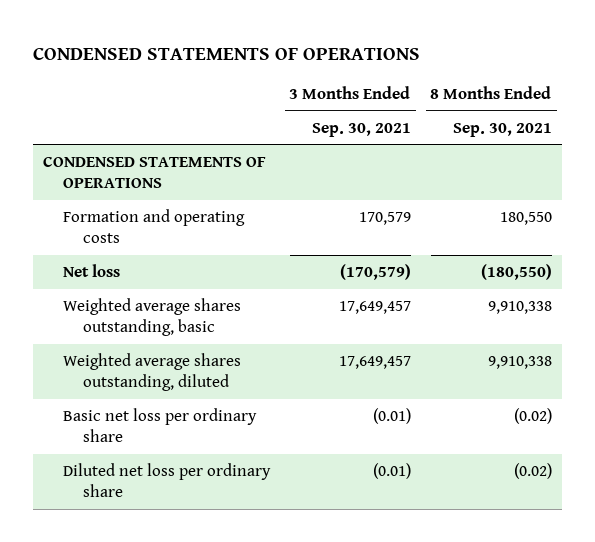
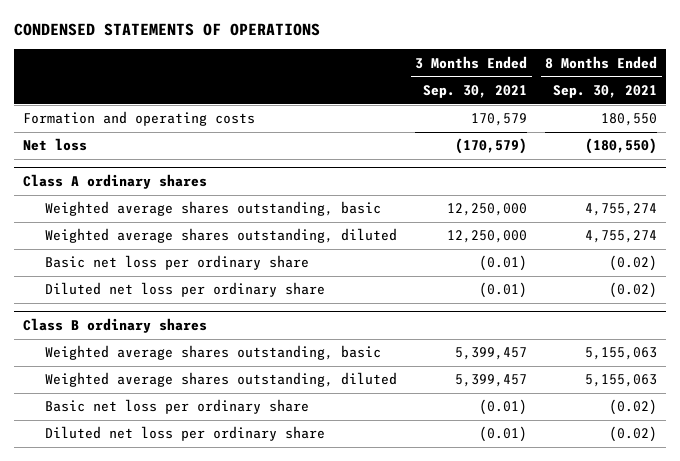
[43,156,267,188] CONDENSED STATEMENTS OF OPERATIONS -> none
none -> [22,174,207,190] Class A ordinary shares
[338,301,411,315] 17,649,457 -> [447,203,528,217] 12,250,000
[487,301,552,315] 9,910,338 -> [585,203,658,217] 4,755,274
[338,356,411,370] 17,649,457 -> [447,230,528,244] 12,250,000
[487,356,552,370] 9,910,338 -> [585,230,658,244] 4,755,274
none -> [22,318,207,334] Class B ordinary shares
none -> [45,345,382,361] Weighted average shares outstanding, basic
none -> [45,372,398,388] Weighted average shares outstanding, diluted
none -> [45,399,310,415] Basic net loss per ordinary share
none -> [45,426,326,442] Diluted net loss per ordinary share

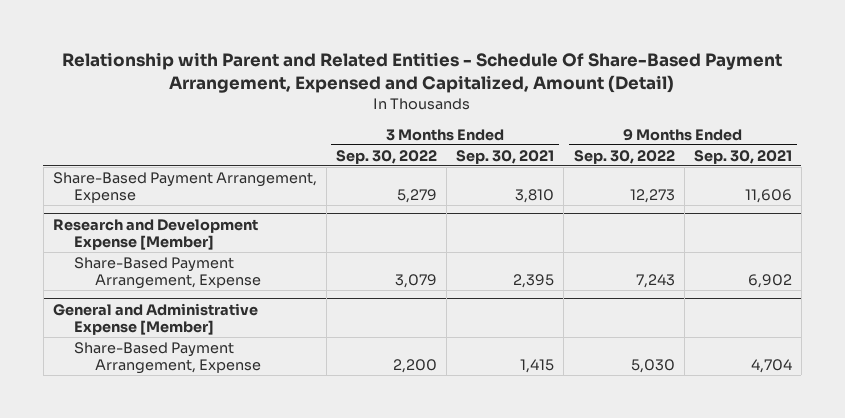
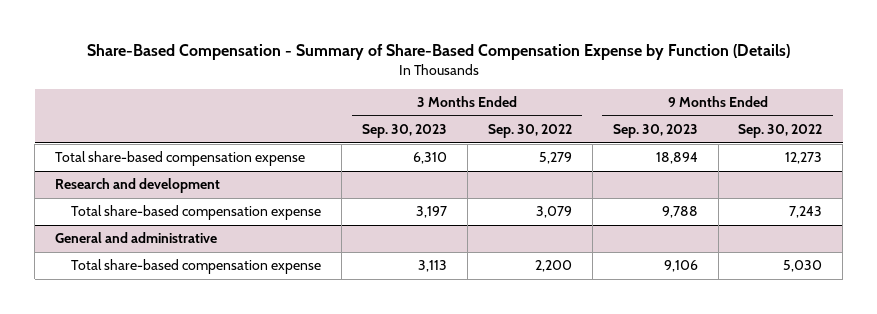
[62,52,783,94] Relationship with Parent and Related Entities - Schedule Of Share-Based Payment Arrangement, Expensed and Capitalized, Amount (Detail) -> [86,44,790,61] Share-Based Compensation - Summary of Share-Based Compensation Expense by Function (Details)
[456,149,555,164] Sep. 30, 2021 -> none
[693,149,792,164] Sep. 30, 2021 -> none
none -> [362,124,448,139] Sep. 30, 2023
none -> [612,124,698,139] Sep. 30, 2023
[52,171,317,204] Share-Based Payment Arrangement, Expense -> [55,151,306,167] Total share-based compensation expense
[52,218,258,250] Research and Development Expense [Member] -> [55,178,221,194] Research and development
[73,256,261,290] Share-Based Payment Arrangement, Expense -> [71,205,322,221] Total share-based compensation expense
[52,302,258,335] General and Administrative Expense [Member] -> [55,232,218,244] General and administrative
[73,341,261,375] Share-Based Payment Arrangement, Expense -> [71,259,322,275] Total share-based compensation expense

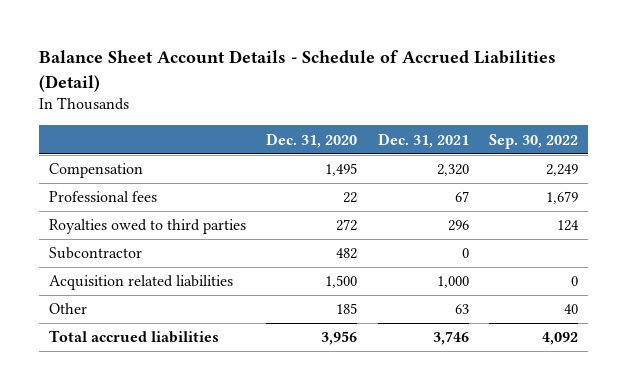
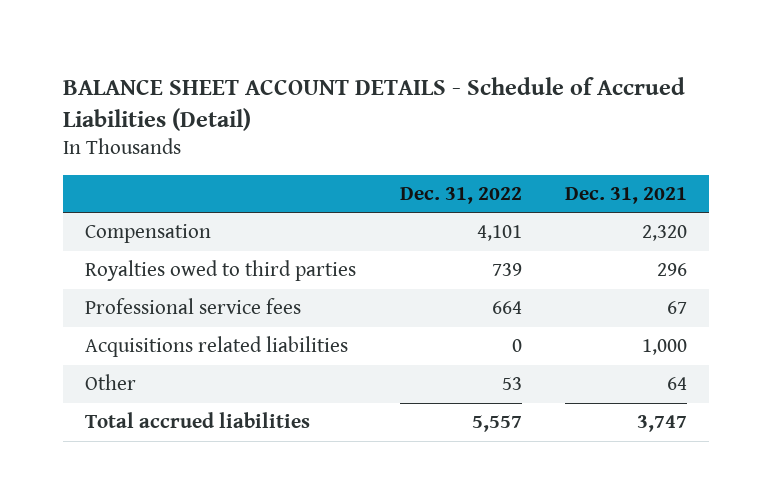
[38,50,556,92] Balance Sheet Account Details - Schedule of Accrued Liabilities (Detail) -> [62,76,685,131] BALANCE SHEET ACCOUNT DETAILS - Schedule of Accrued Liabilities (Detail)
[266,132,358,148] Dec. 31, 2020 -> none
[488,133,578,149] Sep. 30, 2022 -> none
none -> [399,186,522,204] Dec. 31, 2022
[48,191,157,203] Professional fees -> none
[48,247,142,260] Subcontractor -> none
none -> [84,298,301,315] Professional service fees
[48,275,233,291] Acquisition related liabilities -> [84,336,348,358] Acquisitions related liabilities
[454,304,469,315] 63 -> [667,377,688,391] 64
[432,331,469,346] 3,746 -> [637,415,688,433] 3,747

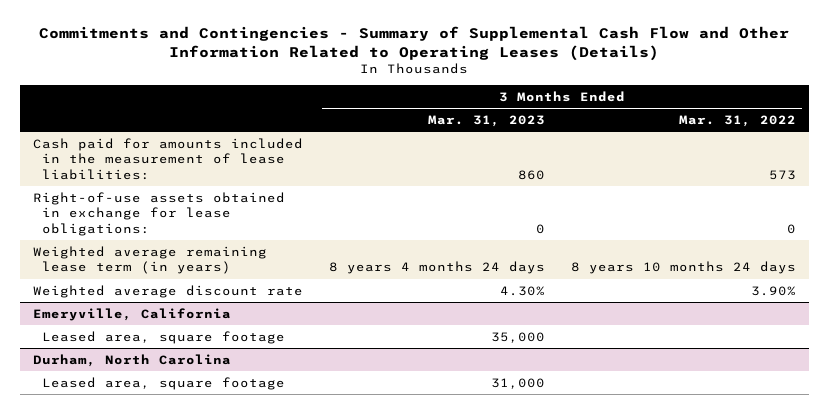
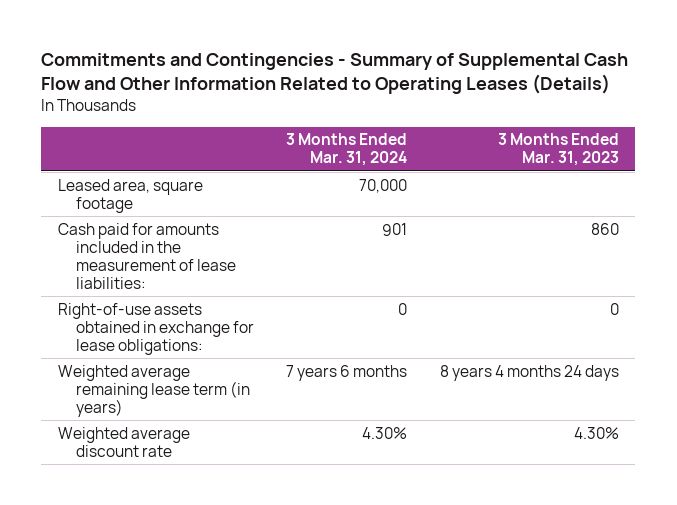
[678,115,796,128] Mar. 31, 2022 -> none
none -> [286,133,408,167] 3 Months Ended Mar. 31, 2024
none -> [57,178,203,213] Leased area, square footage
[32,307,231,321] Emeryville, California -> none
[42,330,286,344] Leased area, square footage -> none
[32,353,231,367] Durham, North Carolina -> none
[42,376,286,390] Leased area, square footage -> none

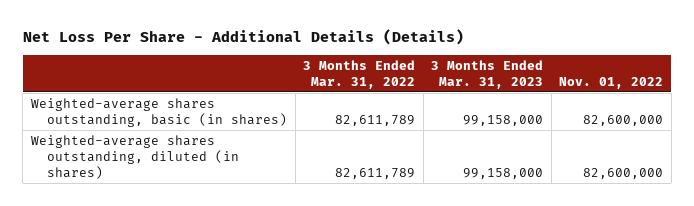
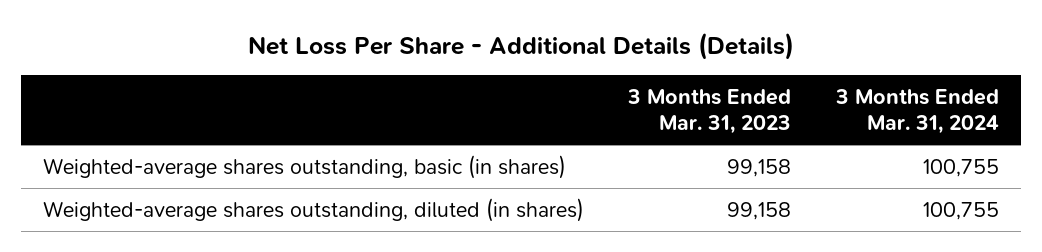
[303,59,416,89] 3 Months Ended Mar. 31, 2022 -> none
[559,76,664,89] Nov. 01, 2022 -> none
none -> [834,88,999,134] 3 Months Ended Mar. 31, 2024
[463,114,544,126] 99,158,000 -> [727,158,792,177] 99,158
[463,167,544,179] 99,158,000 -> [727,201,792,220] 99,158

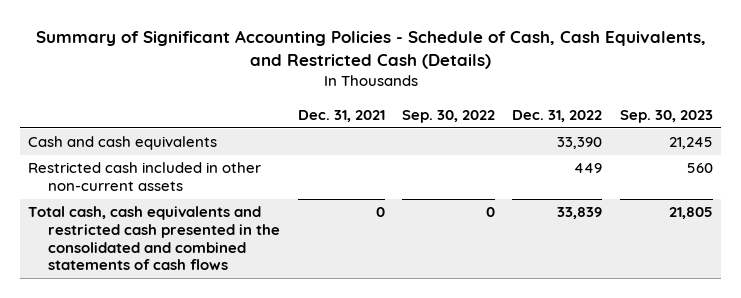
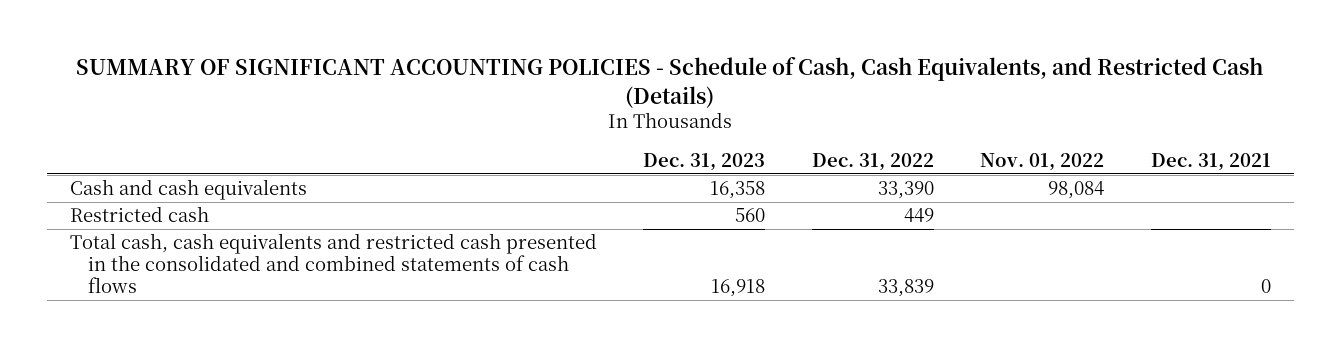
[35,29,706,70] Summary of Significant Accounting Policies - Schedule of Cash, Cash Equivalents, and Restricted Cash (Details) -> [76,57,1264,108] SUMMARY OF SIGNIFICANT ACCOUNTING POLICIES - Schedule of Cash, Cash Equivalents, and Restricted Cash (Details)
[402,109,496,123] Sep. 30, 2022 -> none
[619,109,713,123] Sep. 30, 2023 -> none
none -> [643,152,766,171] Dec. 31, 2023
none -> [980,152,1105,171] Nov. 01, 2022
[28,162,262,192] Restricted cash included in other non-current assets -> [70,206,210,223] Restricted cash

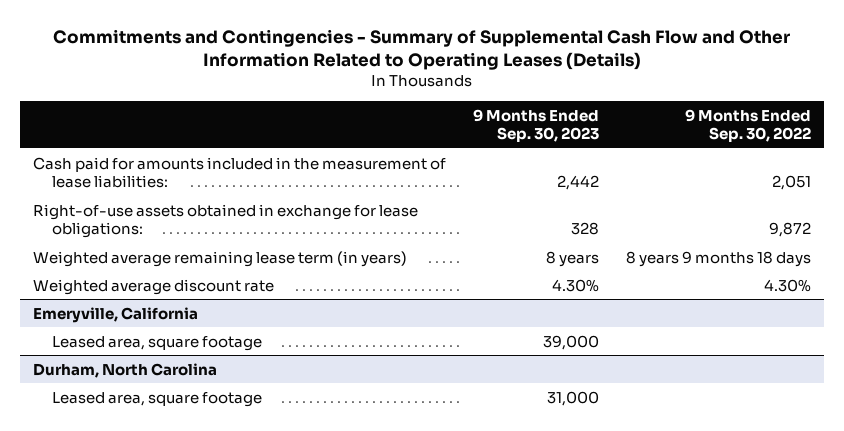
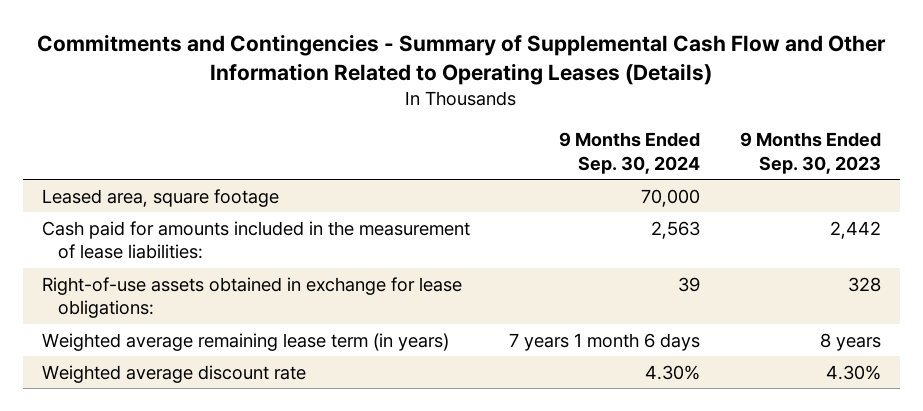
[684,108,811,143] 9 Months Ended Sep. 30, 2022 -> none
none -> [559,132,701,174] 9 Months Ended Sep. 30, 2024
none -> [42,188,280,207] Leased area, square footage
[33,306,199,323] Emeryville, California -> none
[51,335,262,351] Leased area, square footage -> none
[33,362,218,378] Durham, North Carolina -> none
[51,391,262,407] Leased area, square footage -> none

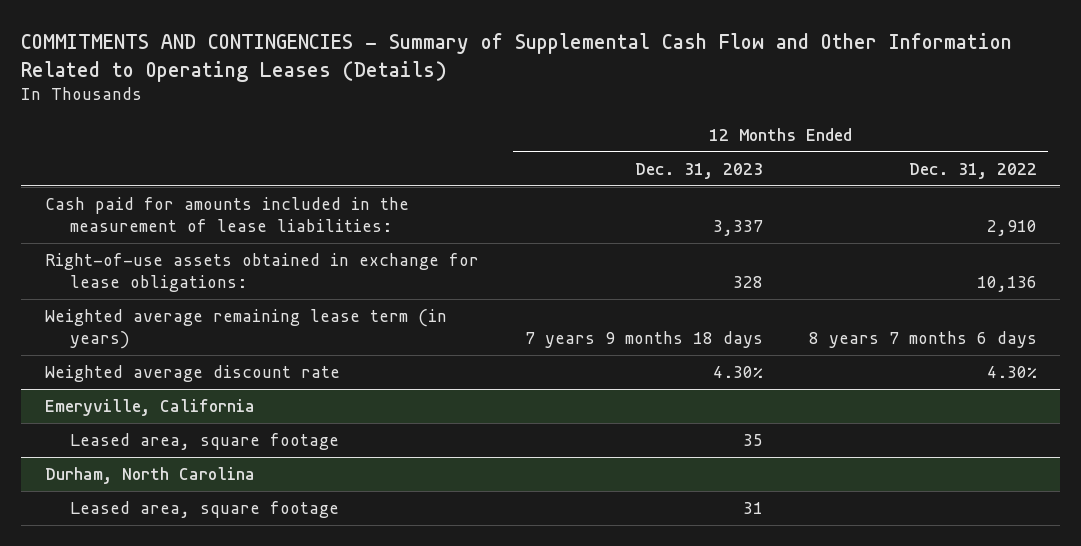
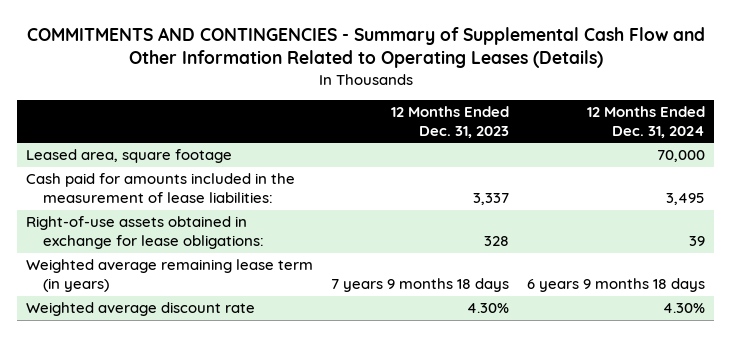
[908,162,1037,179] Dec. 31, 2022 -> none
none -> [586,105,705,139] 12 Months Ended Dec. 31, 2024
none -> [26,149,233,164] Leased area, square footage
[44,398,255,416] Emeryville, California -> none
[69,432,339,450] Leased area, square footage -> none
[44,466,255,484] Durham, North Carolina -> none
[69,500,339,518] Leased area, square footage -> none

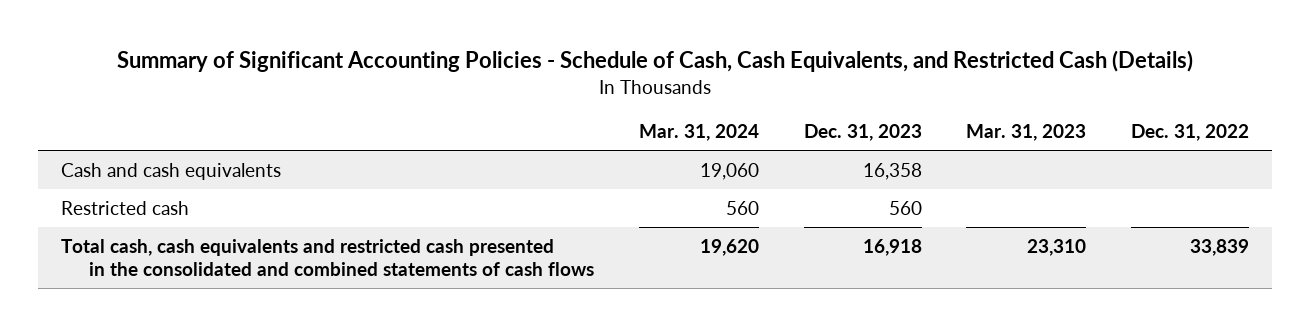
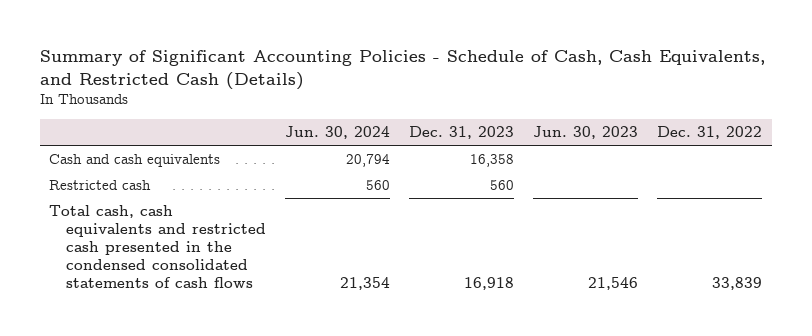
[638,124,759,142] Mar. 31, 2024 -> none
[966,124,1087,142] Mar. 31, 2023 -> none
none -> [284,126,390,140] Jun. 30, 2024
none -> [533,126,639,140] Jun. 30, 2023
[60,238,594,276] Total cash, cash equivalents and restricted cash presented in the consolidated and combined statements of cash flows -> [49,205,266,289] Total cash, cash equivalents and restricted cash presented in the condensed consolidated statements of cash flows

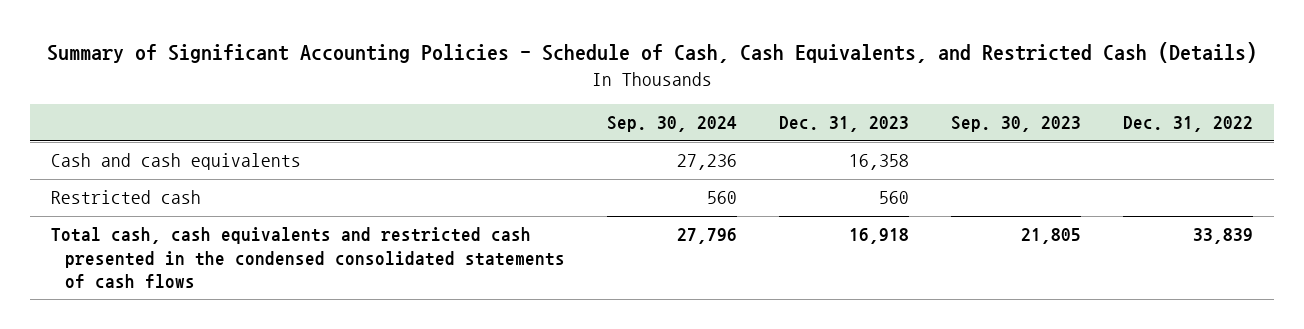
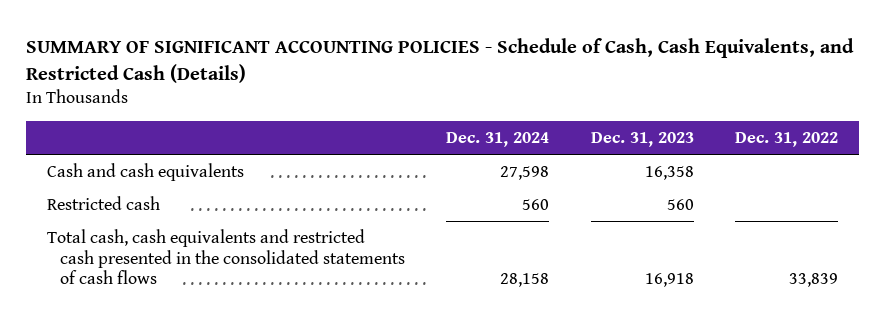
[47,42,1258,64] Summary of Significant Accounting Policies - Schedule of Cash, Cash Equivalents, and Restricted Cash (Details) -> [25,37,854,83] SUMMARY OF SIGNIFICANT ACCOUNTING POLICIES - Schedule of Cash, Cash Equivalents, and Restricted Cash (Details)
[606,116,737,133] Sep. 30, 2024 -> none
[950,116,1081,133] Sep. 30, 2023 -> none
none -> [446,131,550,147] Dec. 31, 2024
[51,227,565,289] Total cash, cash equivalents and restricted cash presented in the condensed consolidated statements of cash flows -> [46,229,405,284] Total cash, cash equivalents and restricted cash presented in the consolidated statements of cash flows

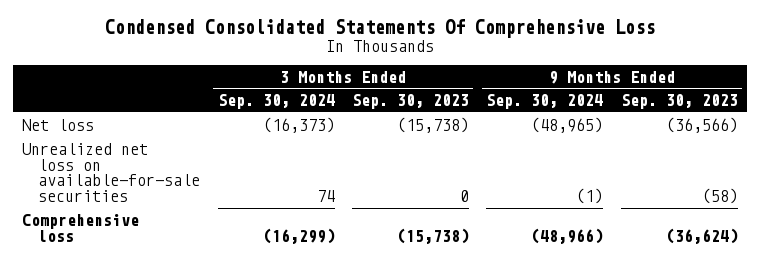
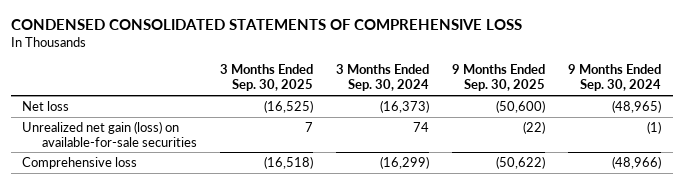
[104,18,655,38] Condensed Consolidated Statements Of Comprehensive Loss -> [10,19,522,31] CONDENSED CONSOLIDATED STATEMENTS OF COMPREHENSIVE LOSS
[352,94,470,110] Sep. 30, 2023 -> none
[620,94,738,110] Sep. 30, 2023 -> none
none -> [220,64,314,92] 3 Months Ended Sep. 30, 2025
none -> [452,64,546,92] 9 Months Ended Sep. 30, 2025
[21,142,201,203] Unrealized net loss on available-for-sale securities -> [22,120,198,147] Unrealized net gain (loss) on available-for-sale securities

